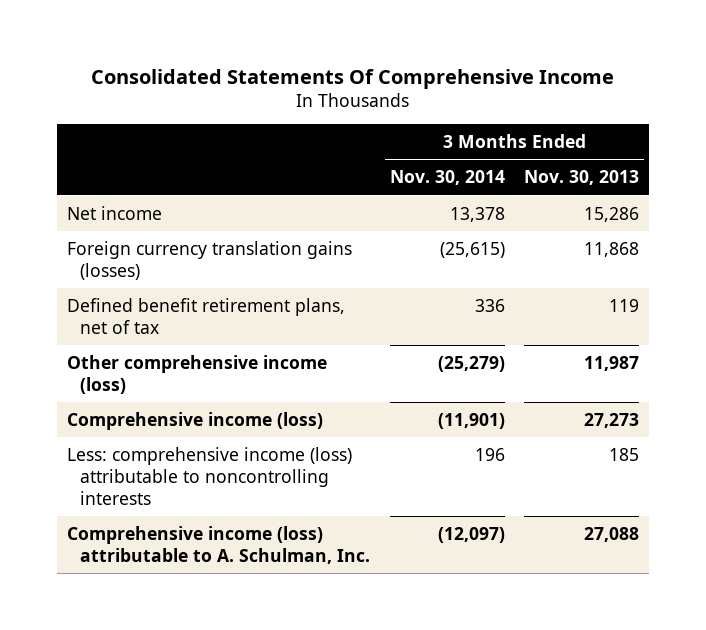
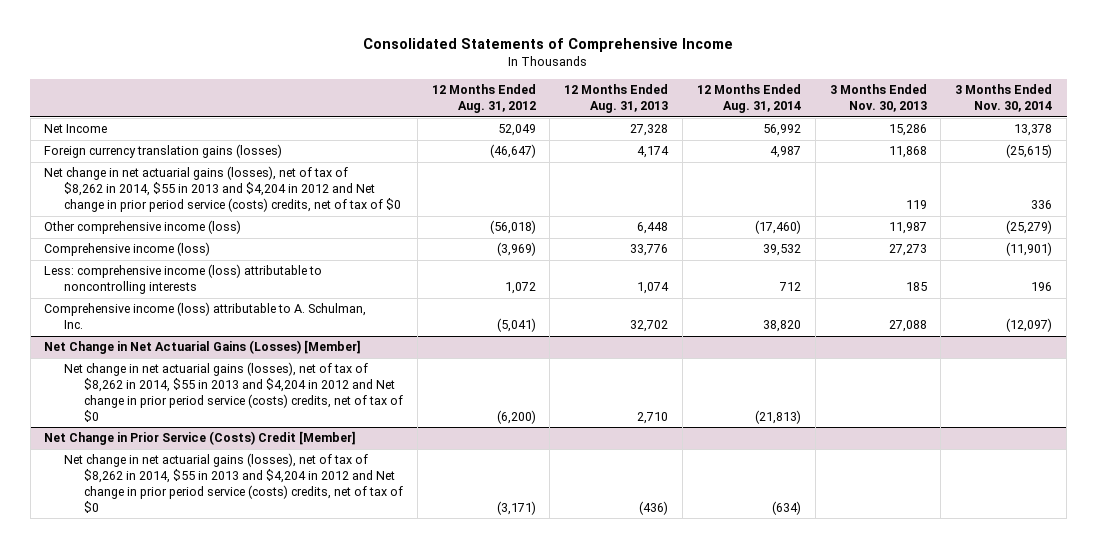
[90,68,614,89] Consolidated Statements Of Comprehensive Income -> [363,38,734,53] Consolidated Statements of Comprehensive Income
none -> [431,84,536,113] 12 Months Ended Aug. 31, 2012
none -> [564,84,669,113] 12 Months Ended Aug. 31, 2013
none -> [696,84,801,113] 12 Months Ended Aug. 31, 2014
[66,205,162,220] Net income -> [44,124,108,134] Net Income
[66,297,345,334] Defined benefit retirement plans, net of tax -> [44,166,402,212] Net change in net actuarial gains (losses), net of tax of $8,262 in 2014, $55 in 2013 and $4,204 in 2012 and Net change in prior period service (costs) credits, net of tax of $0
none -> [44,340,362,355] Net Change in Net Actuarial Gains (Losses) [Member]
none -> [64,362,404,422] Net change in net actuarial gains (losses), net of tax of $8,262 in 2014, $55 in 2013 and $4,204 in 2012 and Net change in prior period service (costs) credits, net of tax of $0
none -> [44,431,357,446] Net Change in Prior Service (Costs) Credit [Member]
none -> [64,453,404,513] Net change in net actuarial gains (losses), net of tax of $8,262 in 2014, $55 in 2013 and $4,204 in 2012 and Net change in prior period service (costs) credits, net of tax of $0

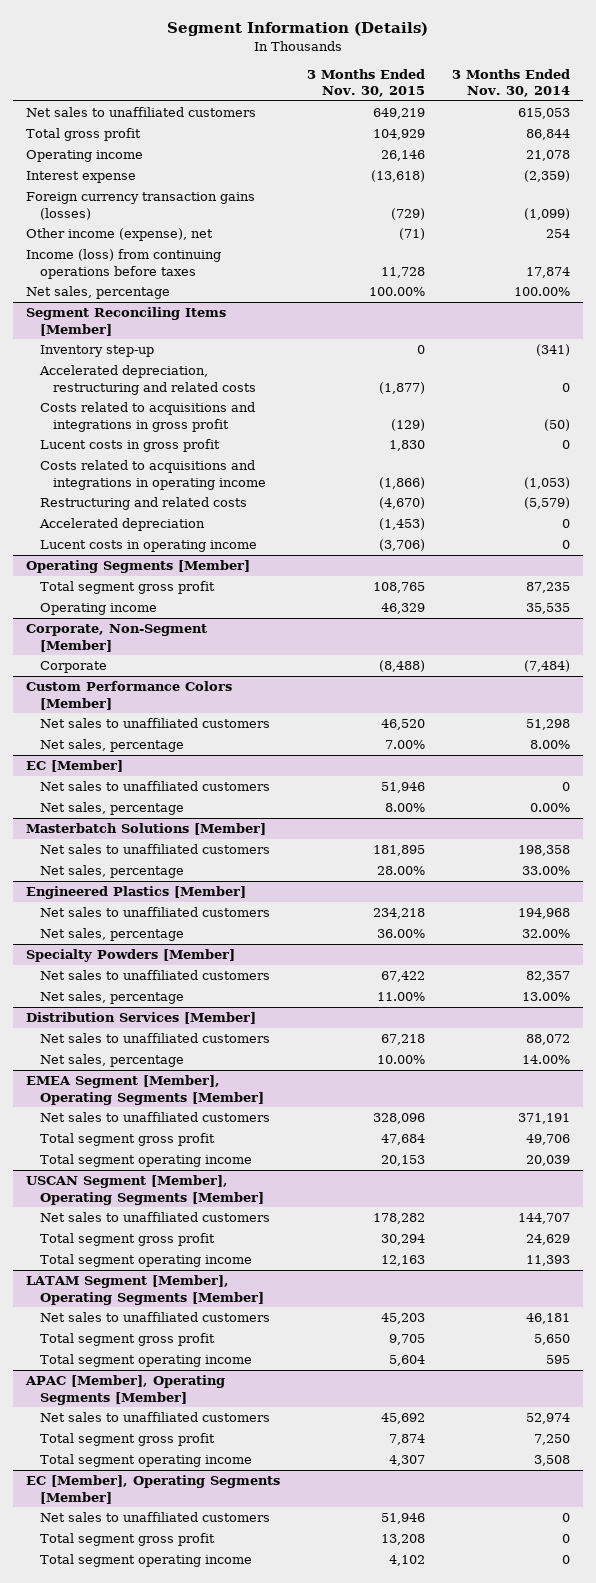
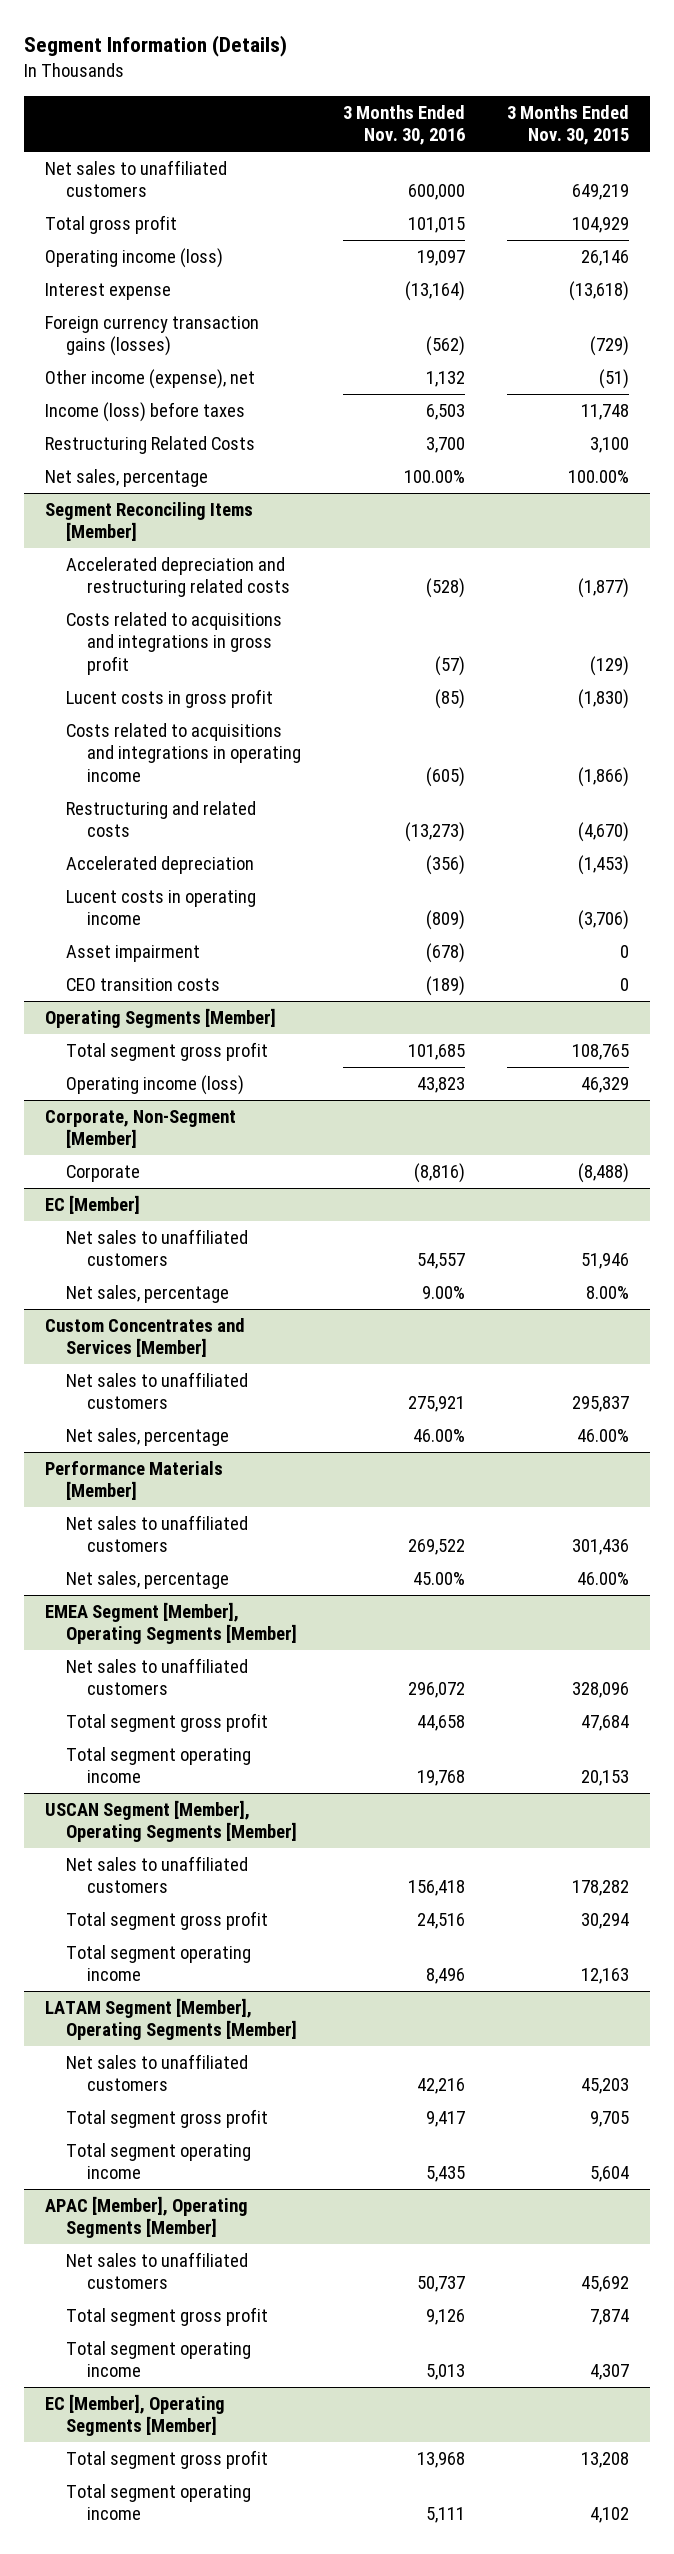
[451,68,570,98] 3 Months Ended Nov. 30, 2014 -> none
none -> [343,104,466,145] 3 Months Ended Nov. 30, 2016
[26,150,144,163] Operating income -> [44,248,223,269] Operating income (loss)
[399,228,426,241] (71) -> [599,369,630,390] (51)
[26,249,222,279] Income (loss) from continuing operations before taxes -> [44,402,245,423] Income (loss) before taxes
[381,266,426,278] 11,728 -> [581,404,630,421] 11,748
none -> [44,436,255,455] Restructuring Related Costs
[39,345,154,358] Inventory step-up -> none
[38,365,256,395] Accelerated depreciation, restructuring and related costs -> [65,557,291,598] Accelerated depreciation and restructuring related costs
[389,440,426,452] 1,830 -> [578,689,630,710] (1,830)
none -> [65,945,200,963] Asset impairment
none -> [65,978,220,992] CEO transition costs
[39,603,157,616] Operating income -> [65,1075,244,1096] Operating income (loss)
[26,681,233,710] Custom Performance Colors [Member] -> none
[39,718,270,729] Net sales to unaffiliated customers -> none
[39,739,184,753] Net sales, percentage -> none
[26,823,267,836] Masterbatch Solutions [Member] -> none
[26,886,247,900] Engineered Plastics [Member] -> none
[26,949,236,963] Specialty Powders [Member] -> none
[39,970,270,981] Net sales to unaffiliated customers -> none
[39,991,184,1005] Net sales, percentage -> none
[26,1012,257,1025] Distribution Services [Member] -> none
[39,1033,270,1044] Net sales to unaffiliated customers -> none
[39,1054,184,1068] Net sales, percentage -> none
none -> [44,1318,245,1358] Custom Concentrates and Services [Member]
[373,845,426,857] 181,895 -> [572,1396,630,1413] 295,837
[377,866,426,876] 28.00% -> [577,1429,630,1443] 46.00%
none -> [44,1461,223,1501] Performance Materials [Member]
[373,908,426,920] 234,218 -> [572,1539,630,1556] 301,436
[377,929,426,939] 36.00% -> [577,1572,630,1586] 46.00%
[39,1512,270,1523] Net sales to unaffiliated customers -> none

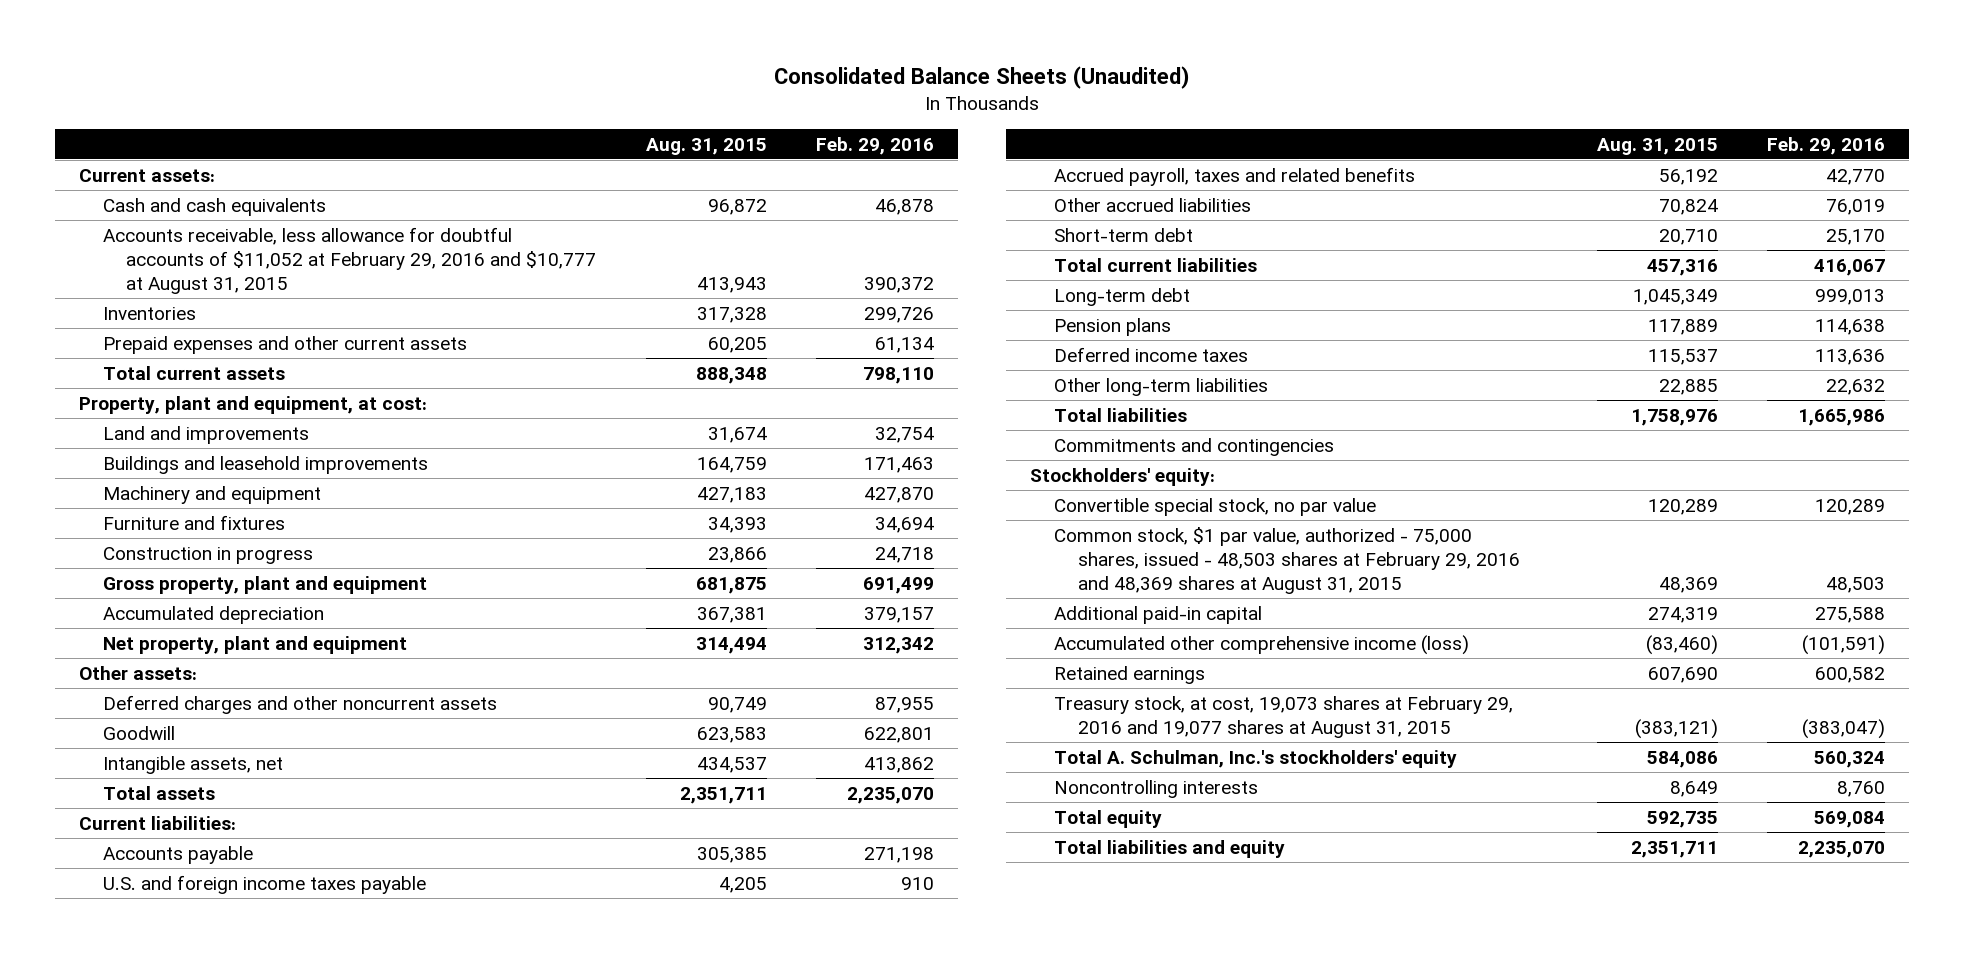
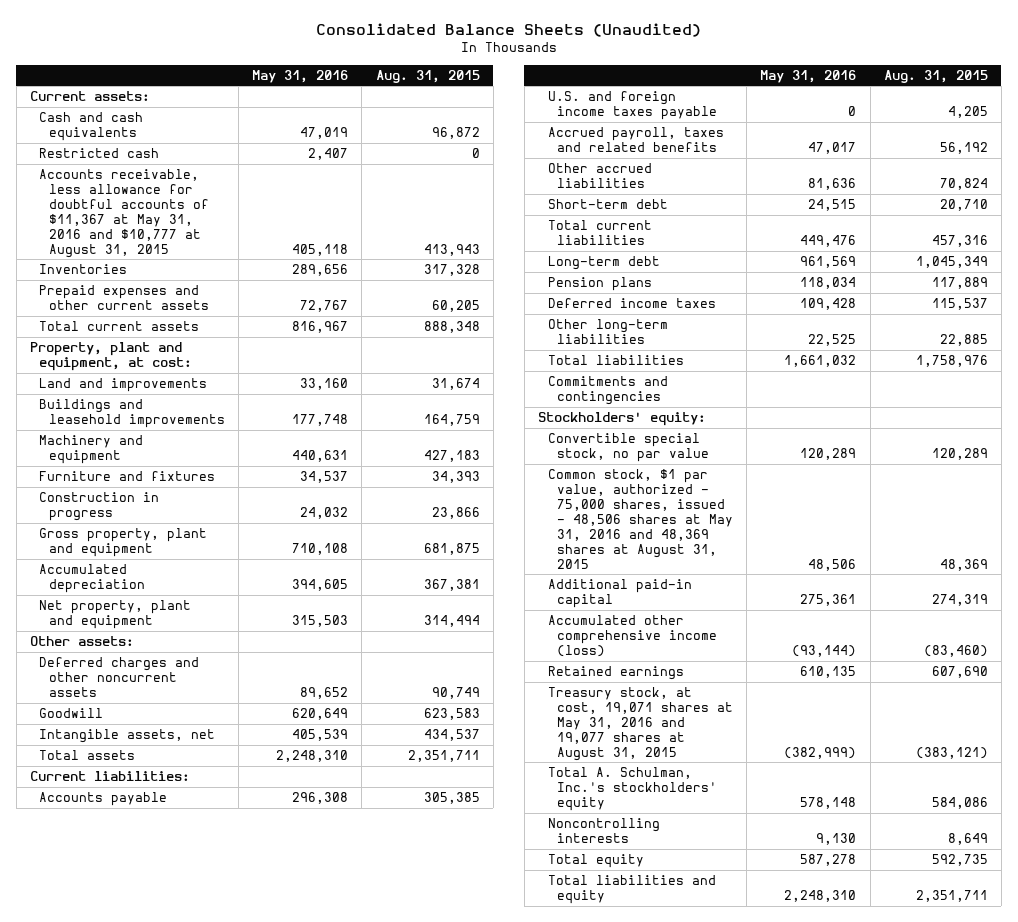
[815,136,934,155] Feb. 29, 2016 -> none
none -> [252,69,349,83] May 31, 2016
none -> [39,148,160,159] Restricted cash
[102,226,597,295] Accounts receivable, less allowance for doubtful accounts of $11,052 at February 29, 2016 and $10,777 at August 31, 2015 -> [39,169,210,258] Accounts receivable, less allowance for doubtful accounts of $11,367 at May 31, 2016 and $10,777 at August 31, 2015
[1053,526,1520,595] Common stock, $1 par value, authorized - 75,000 shares, issued - 48,503 shares at February 29, 2016 and 48,369 shares at August 31, 2015 -> [547,469,734,569] Common stock, $1 par value, authorized - 75,000 shares, issued - 48,506 shares at May 31, 2016 and 48,369 shares at August 31, 2015
[1053,695,1513,738] Treasury stock, at cost, 19,073 shares at February 29, 2016 and 19,077 shares at August 31, 2015 -> [547,687,734,761] Treasury stock, at cost, 19,071 shares at May 31, 2016 and 19,077 shares at August 31, 2015

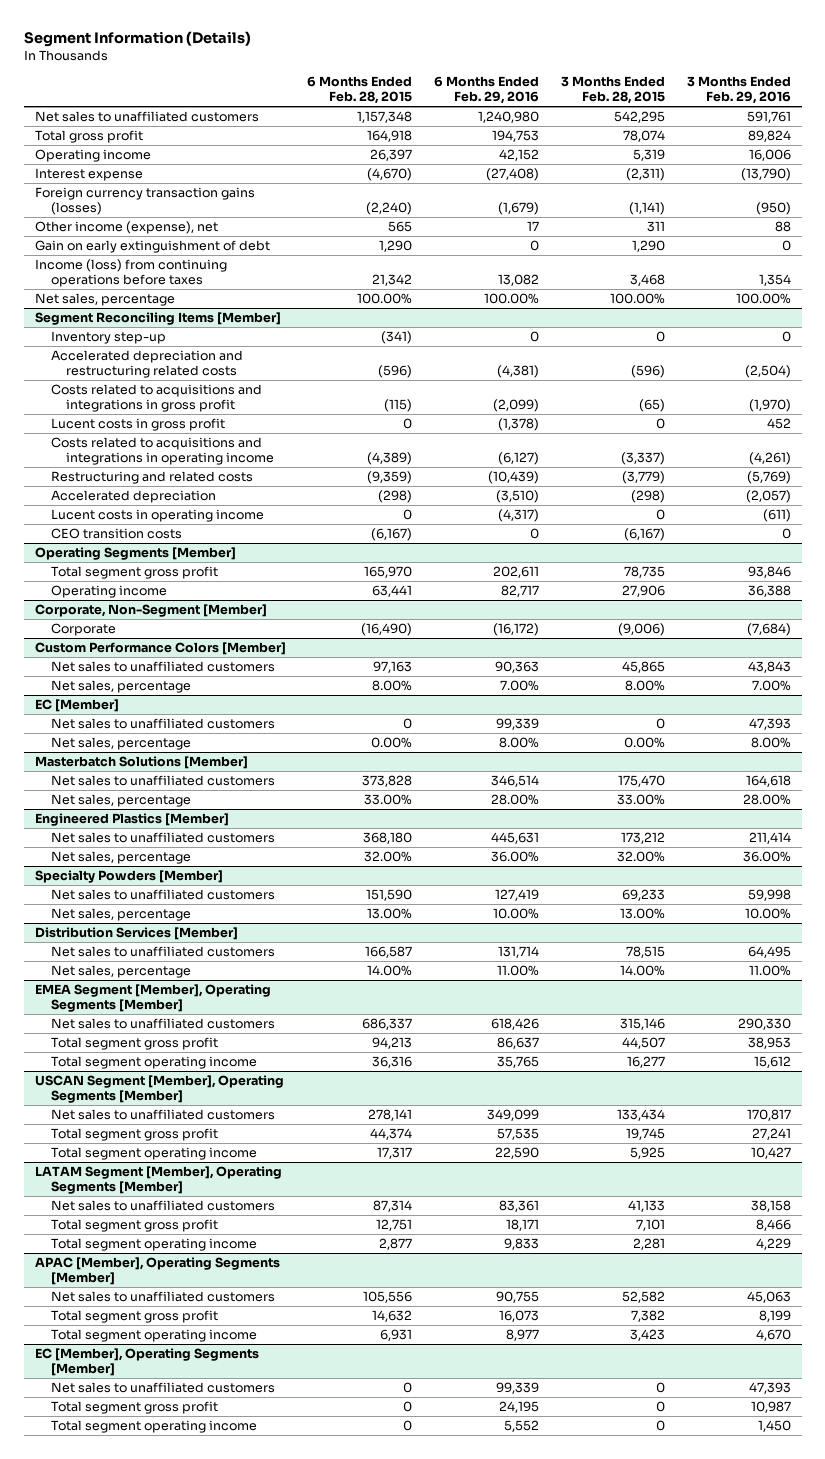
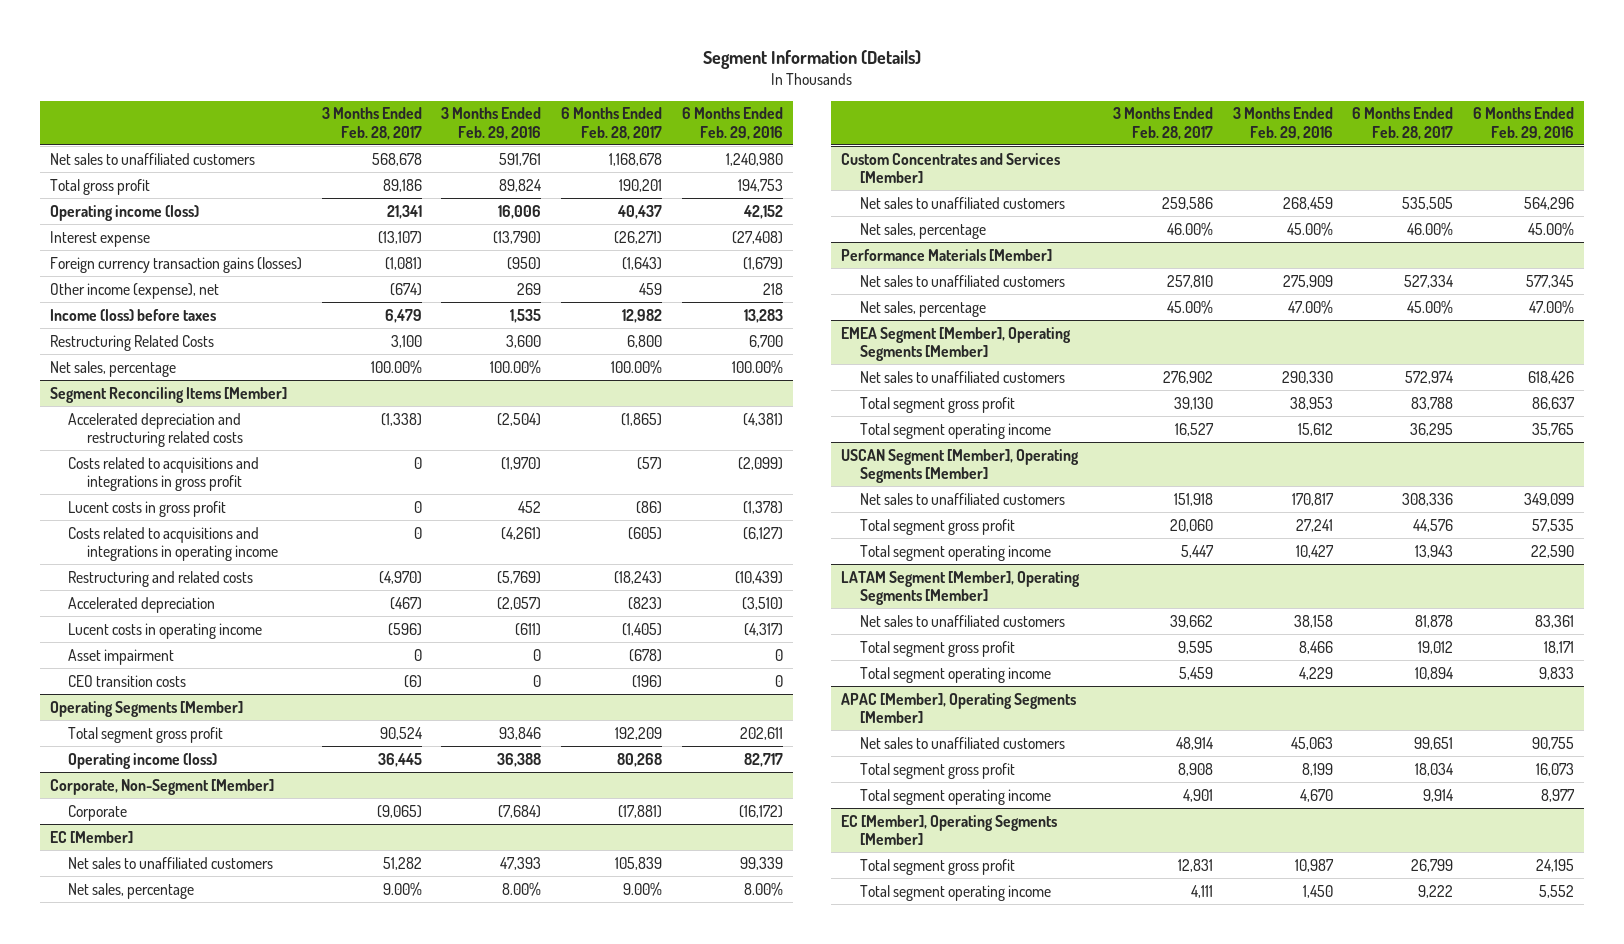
[307,76,413,105] 6 Months Ended Feb. 28, 2015 -> none
[561,76,666,105] 3 Months Ended Feb. 28, 2015 -> none
none -> [321,107,422,140] 3 Months Ended Feb. 28, 2017
none -> [560,107,662,140] 6 Months Ended Feb. 28, 2017
[34,148,151,162] Operating income -> [49,204,199,221] Operating income (loss)
[34,239,270,253] Gain on early extinguishment of debt -> none
[527,220,540,231] 17 -> [762,282,783,295] 218
[774,220,791,232] 88 -> [517,282,542,295] 269
[34,258,227,287] Income (loss) from continuing operations before taxes -> [49,308,216,321] Income (loss) before taxes
[498,273,540,286] 13,082 -> [743,308,783,323] 13,283
[758,273,791,286] 1,354 -> [510,308,542,323] 1,535
none -> [49,334,214,351] Restructuring Related Costs
[50,330,166,344] Inventory step-up -> none
none -> [68,648,175,665] Asset impairment
[50,584,167,598] Operating income -> [68,752,218,769] Operating income (loss)
[34,641,286,655] Custom Performance Colors [Member] -> none
[50,660,275,672] Net sales to unaffiliated customers -> none
[50,679,191,693] Net sales, percentage -> none
[34,755,248,769] Masterbatch Solutions [Member] -> none
[34,812,229,826] Engineered Plastics [Member] -> none
[34,869,223,883] Specialty Powders [Member] -> none
[50,888,275,900] Net sales to unaffiliated customers -> none
[50,907,191,921] Net sales, percentage -> none
[34,926,238,940] Distribution Services [Member] -> none
[50,945,275,957] Net sales to unaffiliated customers -> none
[50,964,191,978] Net sales, percentage -> none
none -> [841,152,1061,183] Custom Concentrates and Services [Member]
[491,774,540,787] 346,514 -> [1524,196,1575,210] 564,296
[745,774,791,787] 164,618 -> [1282,196,1333,210] 268,459
[491,793,540,805] 28.00% -> [1528,221,1575,236] 45.00%
[742,793,791,805] 28.00% -> [1286,221,1333,236] 45.00%
none -> [841,248,1053,261] Performance Materials [Member]
[491,831,540,844] 445,631 -> [1526,274,1575,288] 577,345
[748,831,791,844] 211,414 -> [1282,274,1333,288] 275,909
[491,850,540,862] 36.00% -> [1529,299,1575,314] 47.00%
[742,850,791,862] 36.00% -> [1287,299,1333,314] 47.00%
[50,1381,275,1393] Net sales to unaffiliated customers -> none

